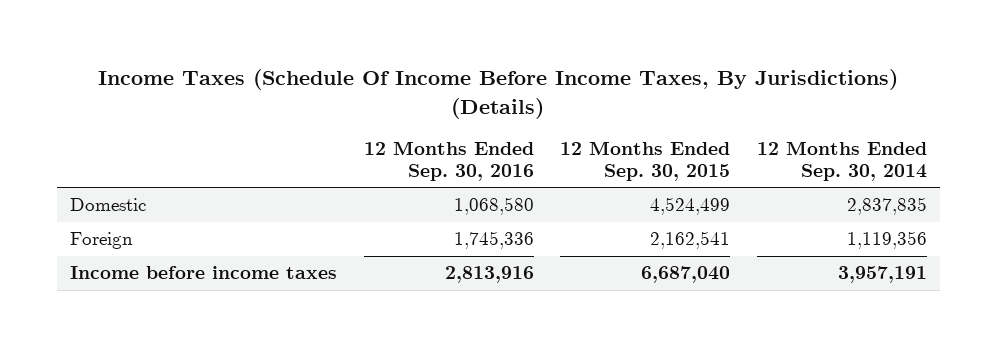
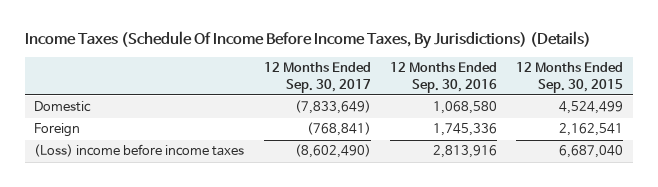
[756,141,927,181] 12 Months Ended Sep. 30, 2014 -> none
none -> [263,62,371,93] 12 Months Ended Sep. 30, 2017
[70,266,338,280] Income before income taxes -> [34,144,245,158] (Loss) income before income taxes

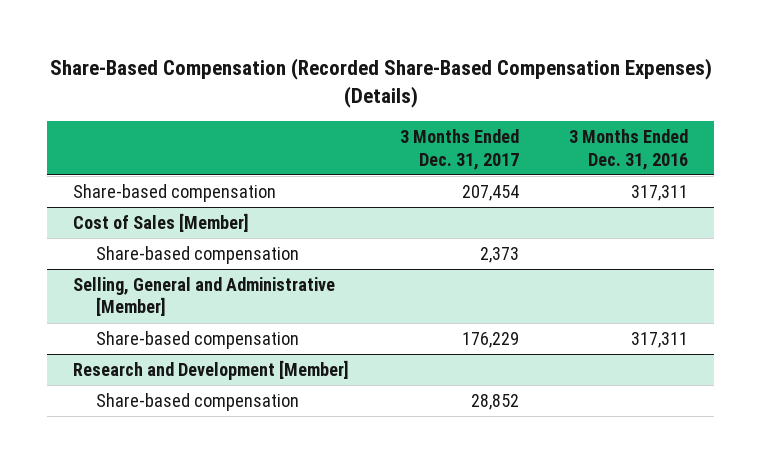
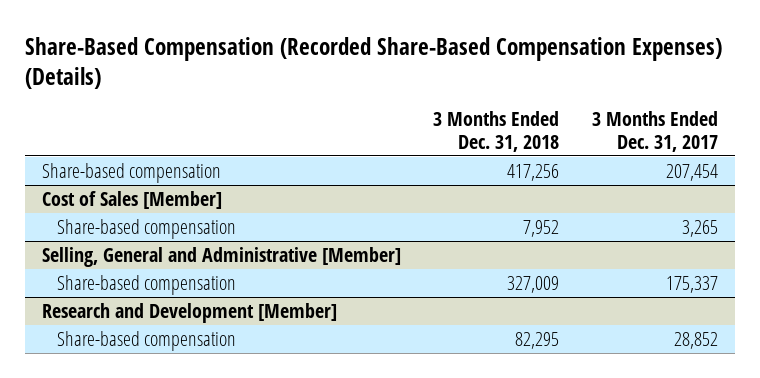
[569,129,689,170] 3 Months Ended Dec. 31, 2016 -> none
none -> [433,110,560,152] 3 Months Ended Dec. 31, 2018
[479,247,519,264] 2,373 -> [682,220,719,238] 3,265
[461,332,519,349] 176,229 -> [666,276,719,294] 175,337

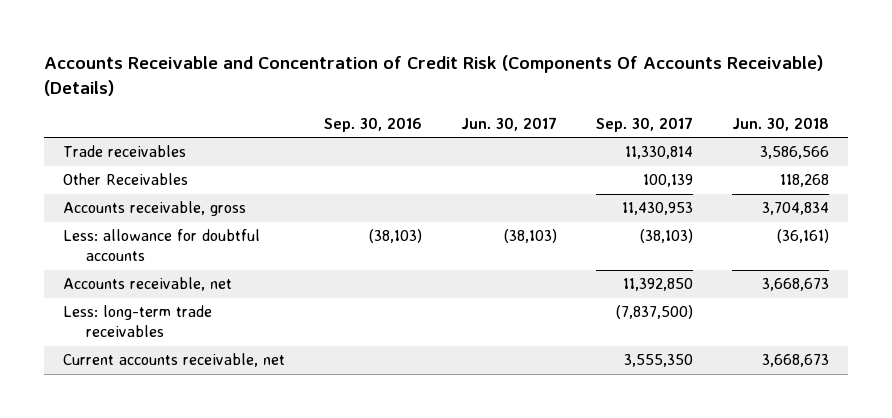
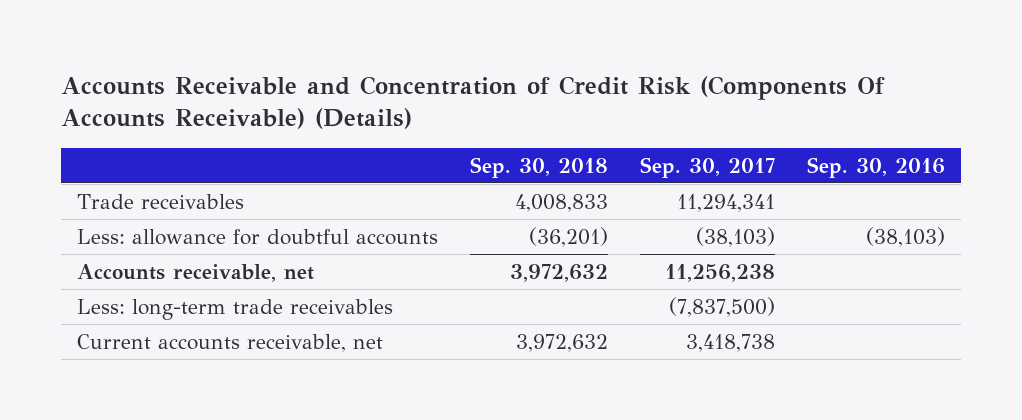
[460,116,557,131] Jun. 30, 2017 -> none
[731,116,829,131] Jun. 30, 2018 -> none
none -> [470,156,609,178] Sep. 30, 2018
[63,173,189,186] Other Receivables -> none
[63,201,247,217] Accounts receivable, gross -> none
[624,146,693,160] 11,330,814 -> [677,194,776,213] 11,294,341
[622,278,693,292] 11,392,850 -> [665,264,776,283] 11,256,238
[623,354,693,368] 3,555,350 -> [686,334,776,353] 3,418,738

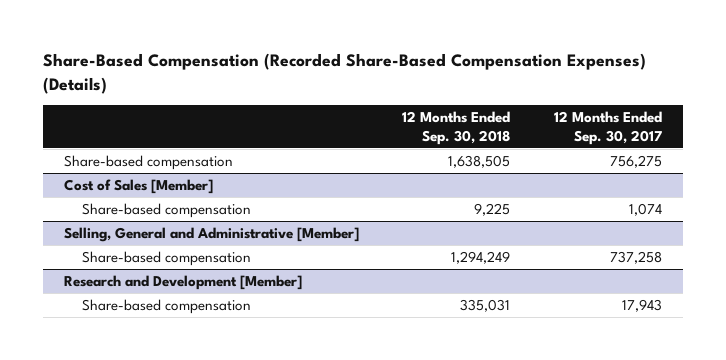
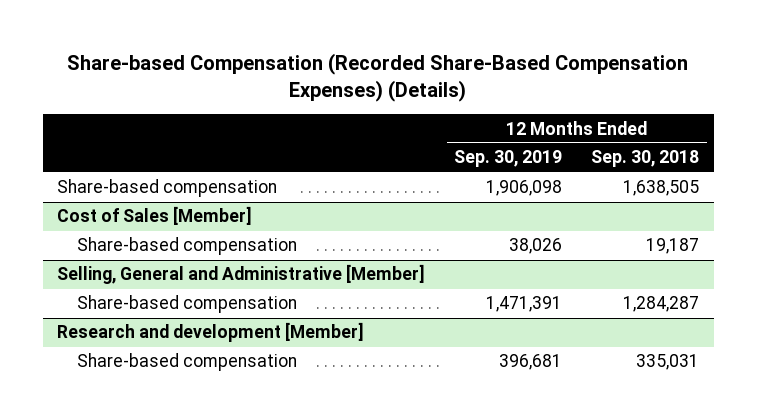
[42,53,646,94] Share-Based Compensation (Recorded Share-Based Compensation Expenses) (Details) -> [67,52,689,102] Share-based Compensation (Recorded Share-Based Compensation Expenses) (Details)
[553,110,662,145] 12 Months Ended Sep. 30, 2017 -> none
none -> [454,150,563,168] Sep. 30, 2019
[474,203,511,217] 9,225 -> [646,238,700,255] 19,187
[451,251,511,265] 1,294,249 -> [623,296,700,313] 1,284,287
[64,275,303,291] Research and Development [Member] -> [57,322,365,343] Research and development [Member]

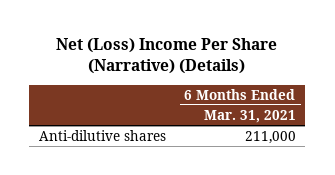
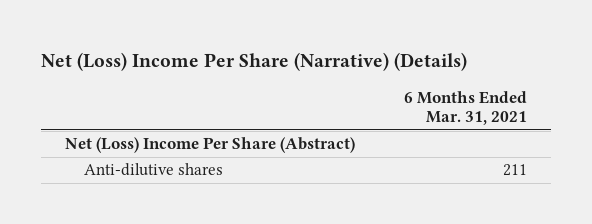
none -> [65,137,356,154] Net (Loss) Income Per Share (Abstract)
[244,130,296,144] 211,000 -> [502,164,527,177] 211

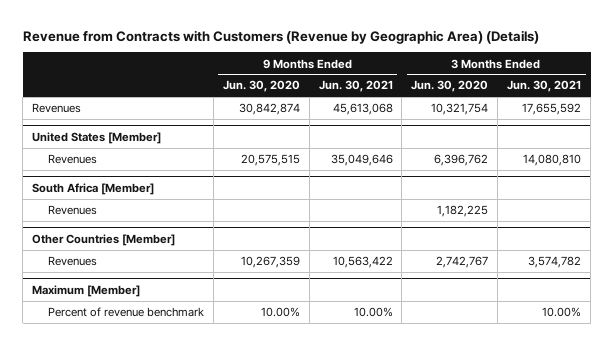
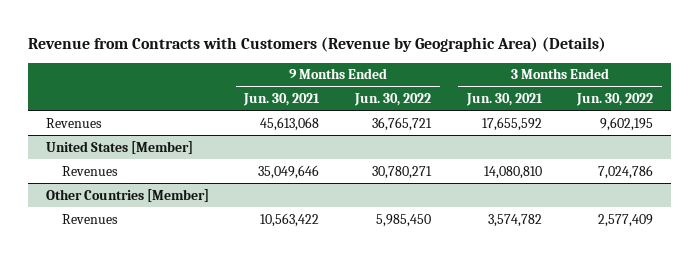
[222,80,300,93] Jun. 30, 2020 -> none
[411,80,489,93] Jun. 30, 2020 -> none
none -> [353,93,431,107] Jun. 30, 2022
none -> [576,93,654,107] Jun. 30, 2022
[31,182,154,195] South Africa [Member] -> none
[47,205,97,216] Revenues -> none
[31,284,140,297] Maximum [Member] -> none
[47,307,204,318] Percent of revenue benchmark -> none

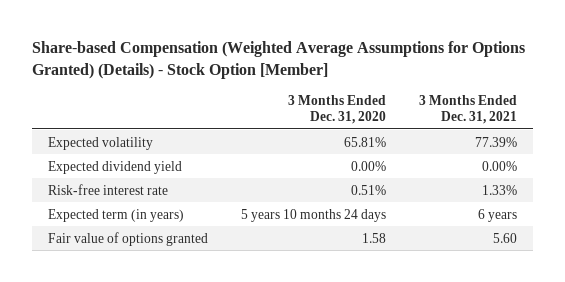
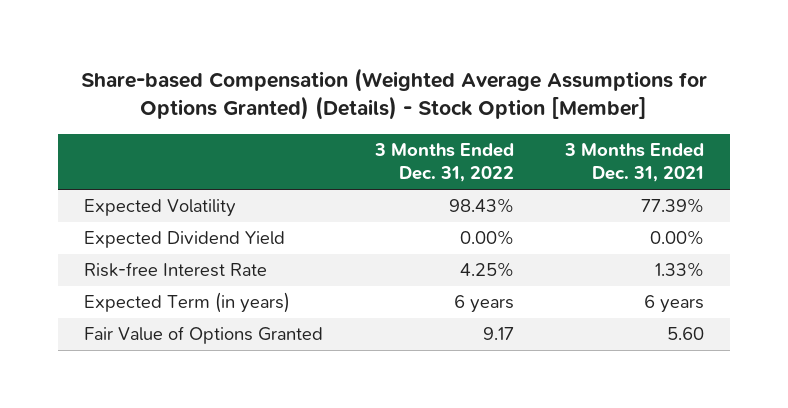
[287,94,386,125] 3 Months Ended Dec. 31, 2020 -> none
none -> [373,143,514,183] 3 Months Ended Dec. 31, 2022
[48,136,154,150] Expected volatility -> [84,199,237,218] Expected Volatility
[48,160,183,174] Expected dividend yield -> [84,231,286,249] Expected Dividend Yield
[48,183,169,195] Risk-free interest rate -> [84,262,268,278] Risk-free Interest Rate
[48,208,185,222] Expected term (in years) -> [84,292,291,314] Expected Term (in years)
[48,231,209,246] Fair value of options granted -> [84,326,324,345] Fair Value of Options Granted

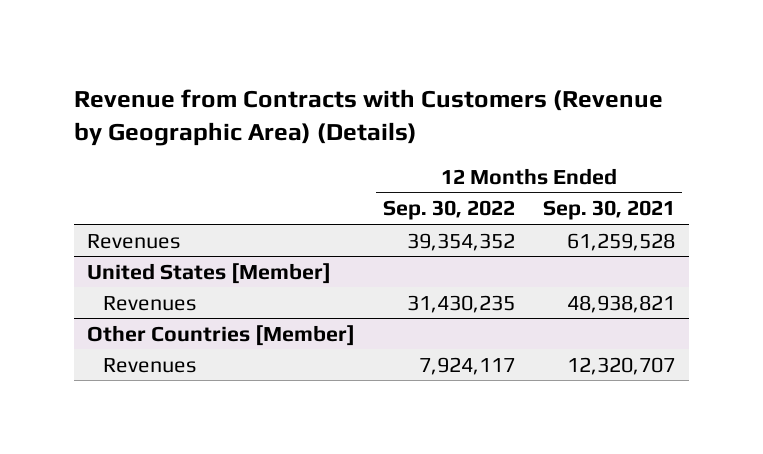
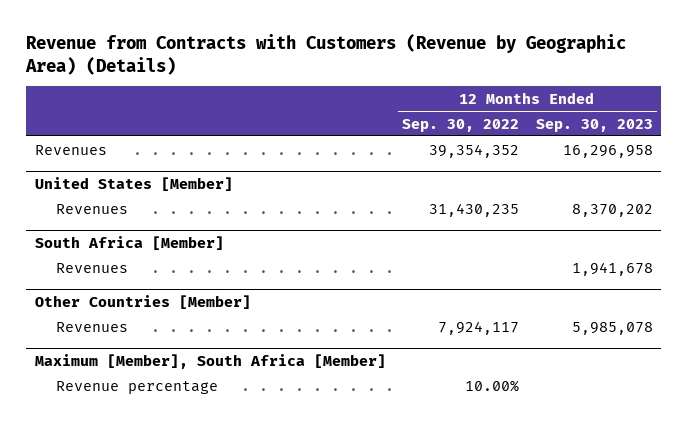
[543,200,676,221] Sep. 30, 2021 -> none
none -> [535,118,653,132] Sep. 30, 2023
none -> [34,235,224,250] South Africa [Member]
none -> [56,262,129,273] Revenues
none -> [34,353,386,369] Maximum [Member], South Africa [Member]
none -> [56,380,219,394] Revenue percentage

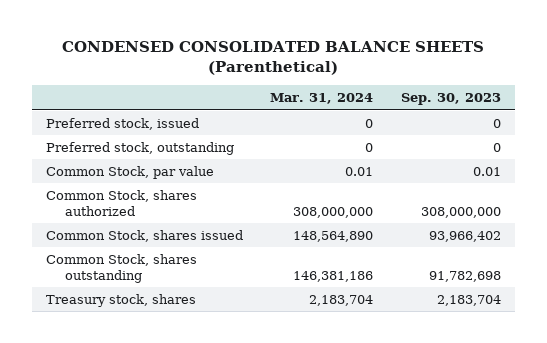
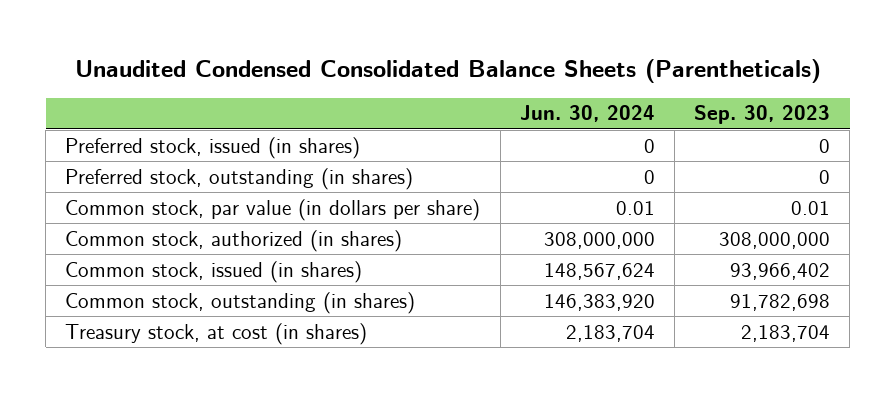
[62,41,485,76] CONDENSED CONSOLIDATED BALANCE SHEETS (Parenthetical) -> [74,59,821,84] Unaudited Condensed Consolidated Balance Sheets (Parentheticals)
[270,93,374,105] Mar. 31, 2024 -> none
none -> [519,105,655,123] Jun. 30, 2024
[45,117,199,130] Preferred stock, issued -> [65,136,361,159] Preferred stock, issued (in shares)
[45,141,234,155] Preferred stock, outstanding -> [65,167,414,190] Preferred stock, outstanding (in shares)
[45,165,214,179] Common Stock, par value -> [65,198,481,221] Common stock, par value (in dollars per share)
[45,189,197,216] Common Stock, shares authorized -> [65,229,403,252] Common stock, authorized (in shares)
[45,229,243,242] Common Stock, shares issued -> [65,260,363,283] Common stock, issued (in shares)
[45,253,197,283] Common Stock, shares outstanding -> [65,291,416,314] Common stock, outstanding (in shares)
[45,293,196,307] Treasury stock, shares -> [65,322,368,345] Treasury stock, at cost (in shares)

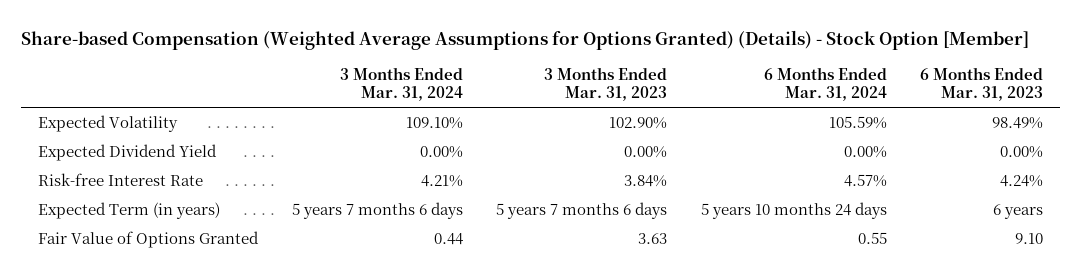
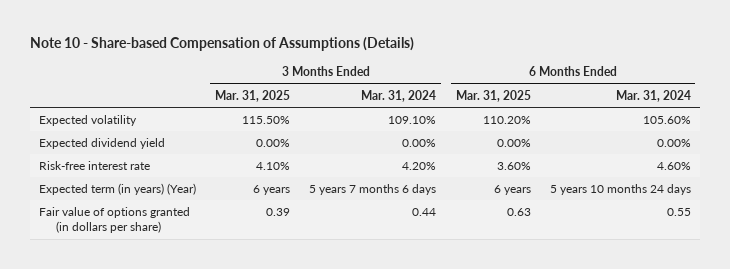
[21,29,1030,50] Share-based Compensation (Weighted Average Assumptions for Options Granted) (Details) - Stock Option [Member] -> [29,37,414,52] Note 10 - Share-based Compensation of Assumptions (Details)
[544,66,668,102] 3 Months Ended Mar. 31, 2023 -> none
[920,66,1044,102] 6 Months Ended Mar. 31, 2023 -> none
none -> [215,89,291,102] Mar. 31, 2025
none -> [455,89,531,102] Mar. 31, 2025
[38,115,179,133] Expected Volatility -> [39,115,138,127] Expected volatility
[828,116,887,130] 105.59% -> [642,116,691,125] 105.60%
[38,144,218,162] Expected Dividend Yield -> [39,138,166,150] Expected dividend yield
[38,173,204,187] Risk-free Interest Rate -> [39,161,151,171] Risk-free interest rate
[420,175,463,188] 4.21% -> [402,162,437,171] 4.20%
[843,174,887,188] 4.57% -> [656,162,691,171] 4.60%
[38,202,221,220] Expected Term (in years) -> [39,183,197,196] Expected term (in years) (Year)
[38,231,260,249] Fair Value of Options Granted -> [39,207,191,234] Fair value of options granted (in dollars per share)

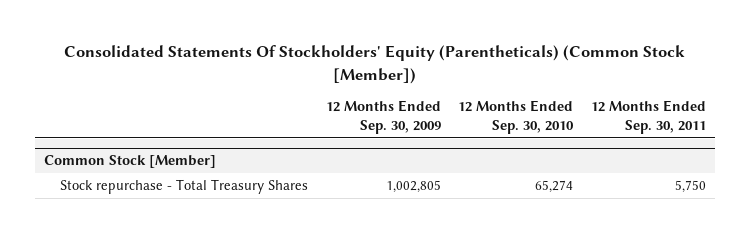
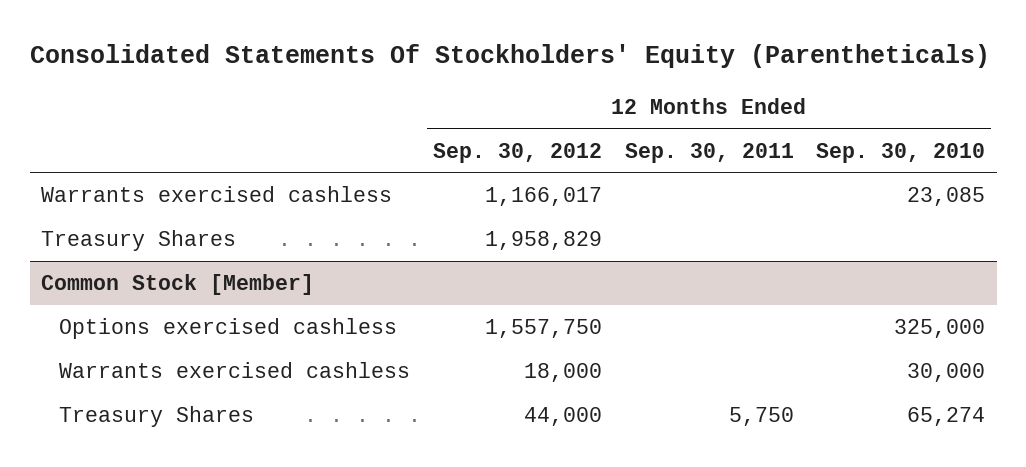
[63,45,685,84] Consolidated Statements Of Stockholders' Equity (Parentheticals) (Common Stock [Member]) -> [29,44,990,69] Consolidated Statements Of Stockholders' Equity (Parentheticals)
[325,100,441,134] 12 Months Ended Sep. 30, 2009 -> none
none -> [432,142,602,163] Sep. 30, 2012
none -> [41,186,393,203] Warrants exercised cashless
none -> [41,230,237,252] Treasury Shares
none -> [59,318,398,340] Options exercised cashless
none -> [59,362,411,379] Warrants exercised cashless
[59,179,308,195] Stock repurchase - Total Treasury Shares -> [59,406,255,428] Treasury Shares

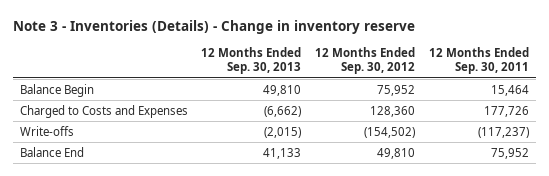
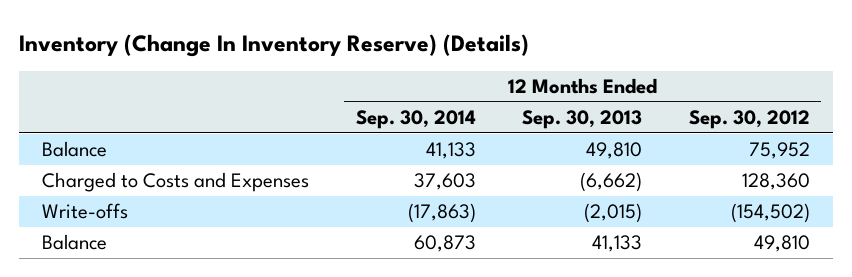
[12,19,415,34] Note 3 - Inventories (Details) - Change in inventory reserve -> [19,33,530,57] Inventory (Change In Inventory Reserve) (Details)
[429,47,530,75] 12 Months Ended Sep. 30, 2011 -> none
none -> [355,110,476,130] Sep. 30, 2014
[19,83,94,97] Balance Begin -> [42,141,108,158] Balance
[19,146,84,157] Balance End -> [42,234,108,251] Balance

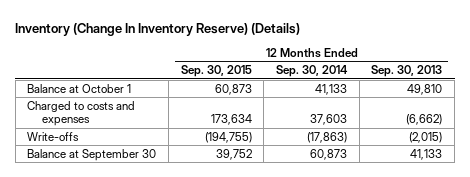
[688,110,810,130] Sep. 30, 2012 -> none
none -> [180,65,252,78] Sep. 30, 2015
[42,141,108,158] Balance -> [27,83,132,93] Balance at October 1
[42,172,310,193] Charged to Costs and Expenses -> [27,100,136,127] Charged to costs and expenses
[42,234,108,251] Balance -> [27,148,157,161] Balance at September 30

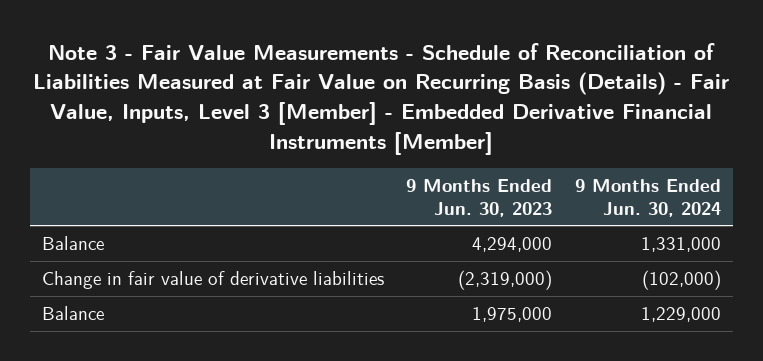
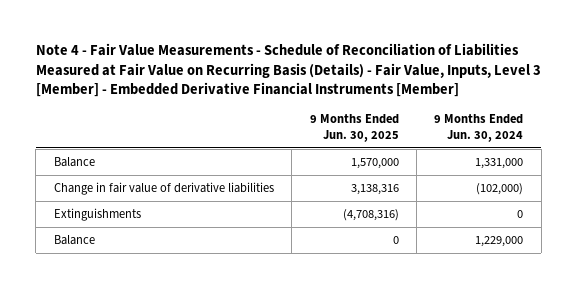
[33,42,730,155] Note 3 - Fair Value Measurements - Schedule of Reconciliation of Liabilities Measured at Fair Value on Recurring Basis (Details) - Fair Value, Inputs, Level 3 [Member] - Embedded Derivative Financial Instruments [Member] -> [35,43,541,97] Note 4 - Fair Value Measurements - Schedule of Reconciliation of Liabilities Measured at Fair Value on Recurring Basis (Details) - Fair Value, Inputs, Level 3 [Member] - Embedded Derivative Financial Instruments [Member]
[406,179,553,217] 9 Months Ended Jun. 30, 2023 -> none
none -> [309,114,399,143] 9 Months Ended Jun. 30, 2025
none -> [53,207,141,221] Extinguishments

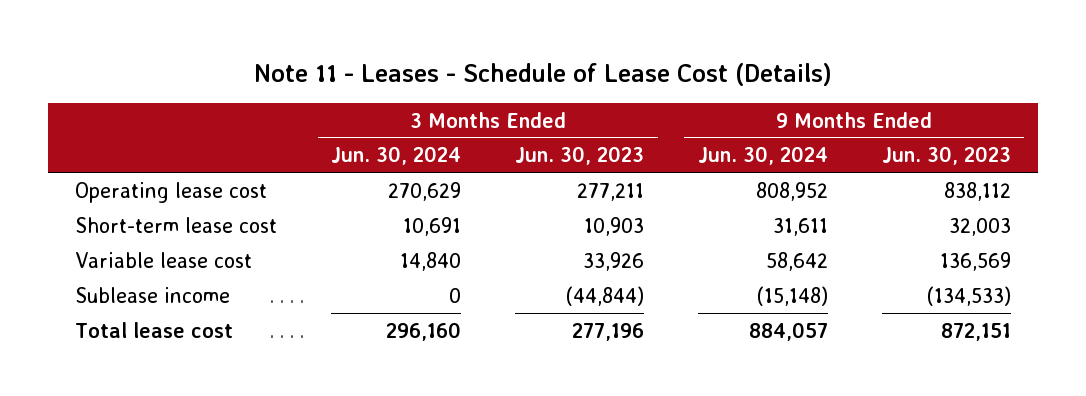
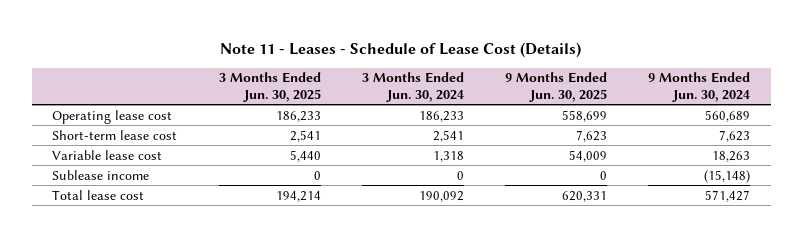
[515,146,645,166] Jun. 30, 2023 -> none
[881,146,1011,166] Jun. 30, 2023 -> none
none -> [218,72,321,102] 3 Months Ended Jun. 30, 2025
none -> [505,72,608,102] 9 Months Ended Jun. 30, 2025
[388,181,462,201] 270,629 -> [418,110,464,122] 186,233
[755,181,828,201] 808,952 -> [705,109,751,122] 560,689
[403,216,462,236] 10,691 -> [432,129,464,142] 2,541
[772,217,828,236] 31,611 -> [719,129,751,142] 7,623
[400,251,462,271] 14,840 -> [432,150,464,162] 1,318
[765,251,828,271] 58,642 -> [712,150,751,162] 18,263
[386,321,462,341] 296,160 -> [418,190,464,202] 190,092
[748,321,828,341] 884,057 -> [705,189,751,202] 571,427

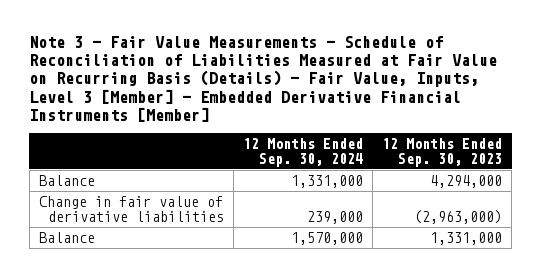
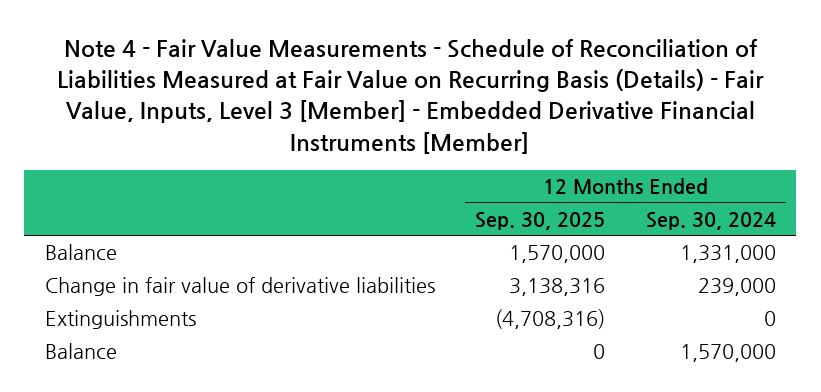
[29,35,498,123] Note 3 - Fair Value Measurements - Schedule of Reconciliation of Liabilities Measured at Fair Value on Recurring Basis (Details) - Fair Value, Inputs, Level 3 [Member] - Embedded Derivative Financial Instruments [Member] -> [57,38,765,154] Note 4 - Fair Value Measurements - Schedule of Reconciliation of Liabilities Measured at Fair Value on Recurring Basis (Details) - Fair Value, Inputs, Level 3 [Member] - Embedded Derivative Financial Instruments [Member]
[382,137,503,167] 12 Months Ended Sep. 30, 2023 -> none
none -> [475,211,606,230] Sep. 30, 2025
none -> [44,310,196,330] Extinguishments

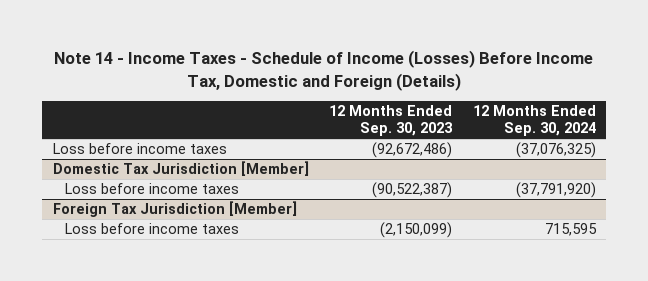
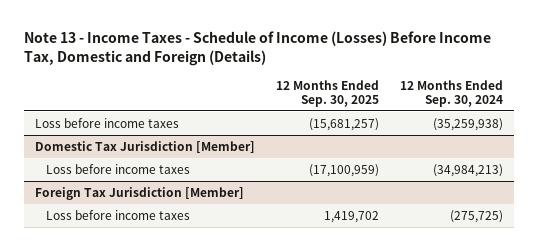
[54,50,594,91] Note 14 - Income Taxes - Schedule of Income (Losses) Before Income Tax, Domestic and Foreign (Details) -> [24,31,492,66] Note 13 - Income Taxes - Schedule of Income (Losses) Before Income Tax, Domestic and Foreign (Details)
[329,105,454,137] 12 Months Ended Sep. 30, 2023 -> none
none -> [276,79,380,108] 12 Months Ended Sep. 30, 2025
[515,142,596,159] (37,076,325) -> [433,117,504,131] (35,259,938)
[515,182,596,199] (37,791,920) -> [433,163,504,177] (34,984,213)
[544,223,597,237] 715,595 -> [450,209,504,223] (275,725)

